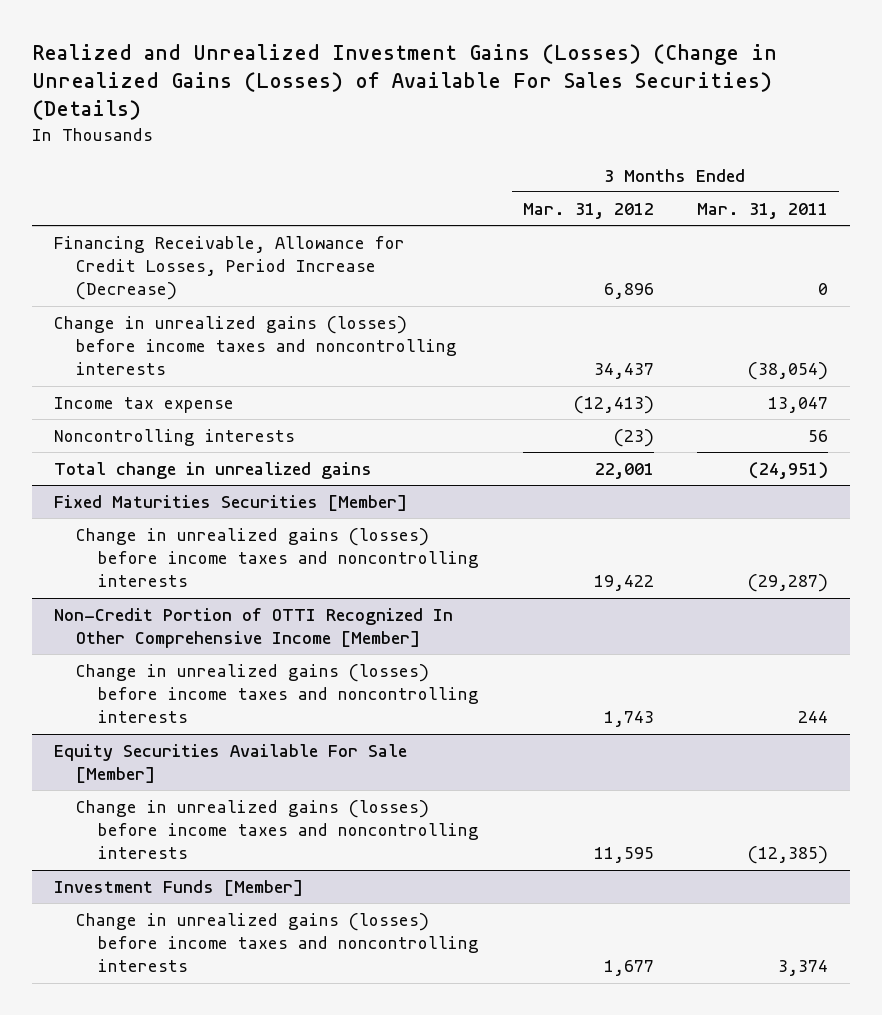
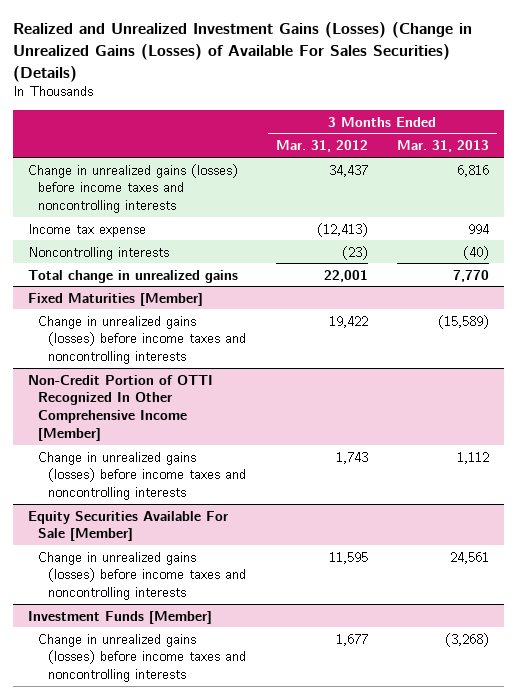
[697,202,829,219] Mar. 31, 2011 -> none
none -> [397,140,490,153] Mar. 31, 2013
[53,235,405,301] Financing Receivable, Allowance for Credit Losses, Period Increase (Decrease) -> none
[53,494,407,511] Fixed Maturities Securities [Member] -> [27,292,203,306] Fixed Maturities [Member]

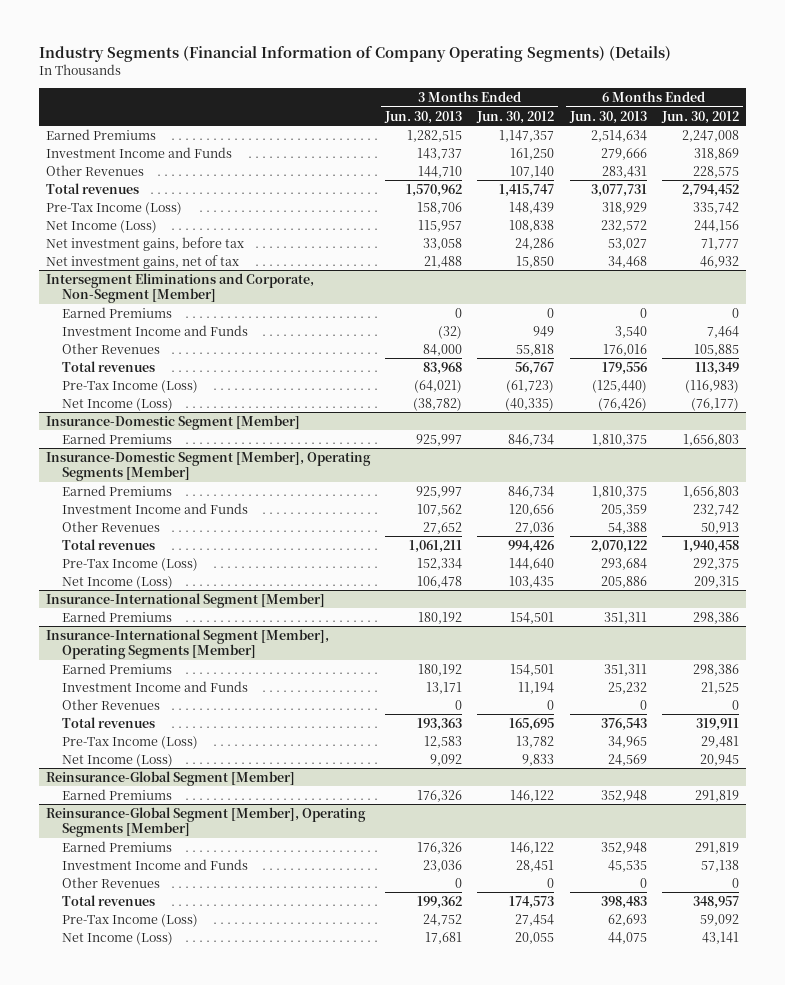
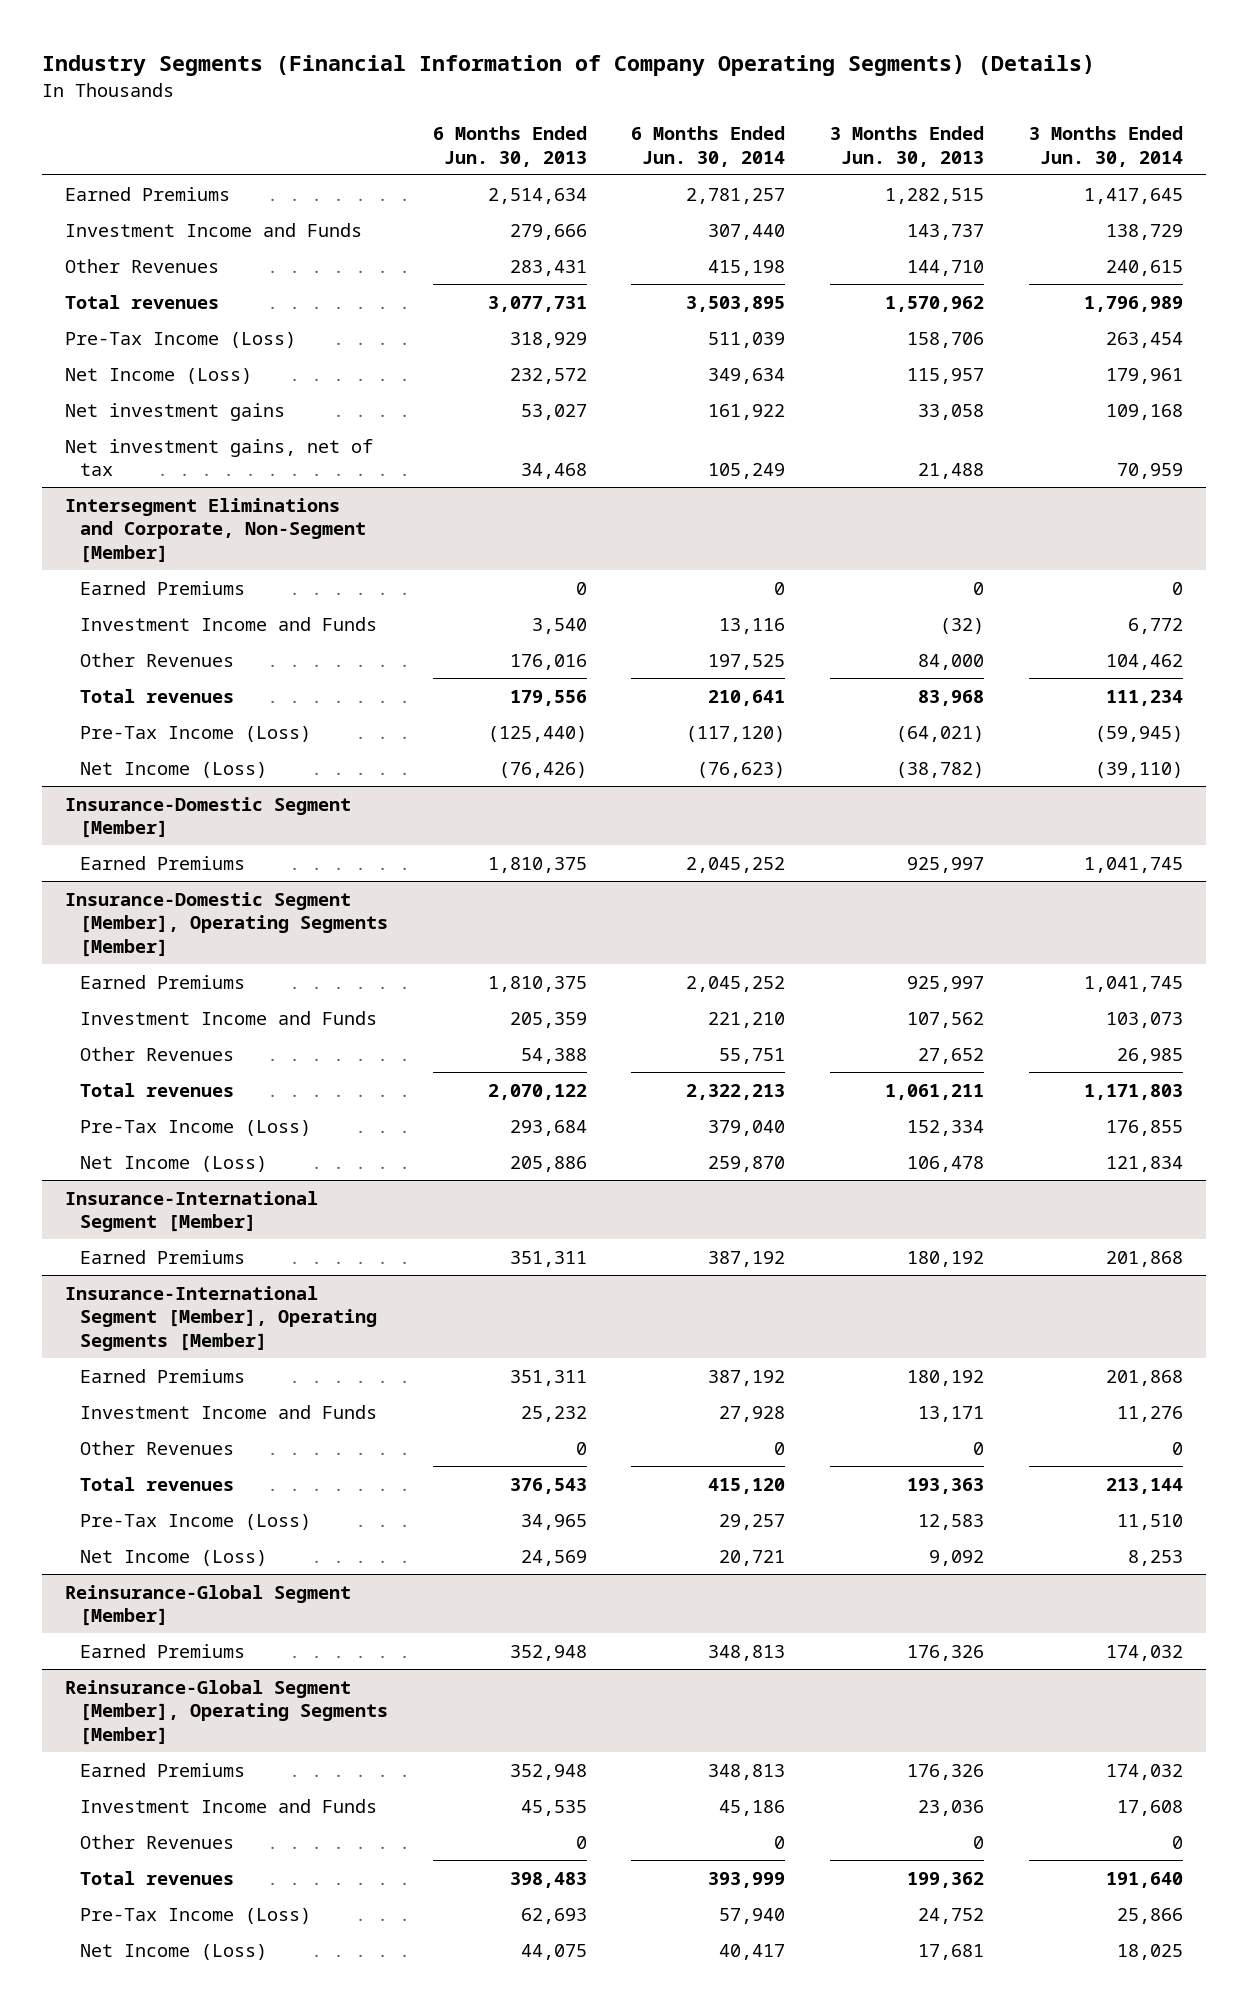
[476,110,555,124] Jun. 30, 2012 -> none
[660,110,739,124] Jun. 30, 2012 -> none
none -> [631,126,786,167] 6 Months Ended Jun. 30, 2014
none -> [1029,126,1184,167] 3 Months Ended Jun. 30, 2014
[46,236,245,251] Net investment gains, before tax -> [64,402,285,421] Net investment gains

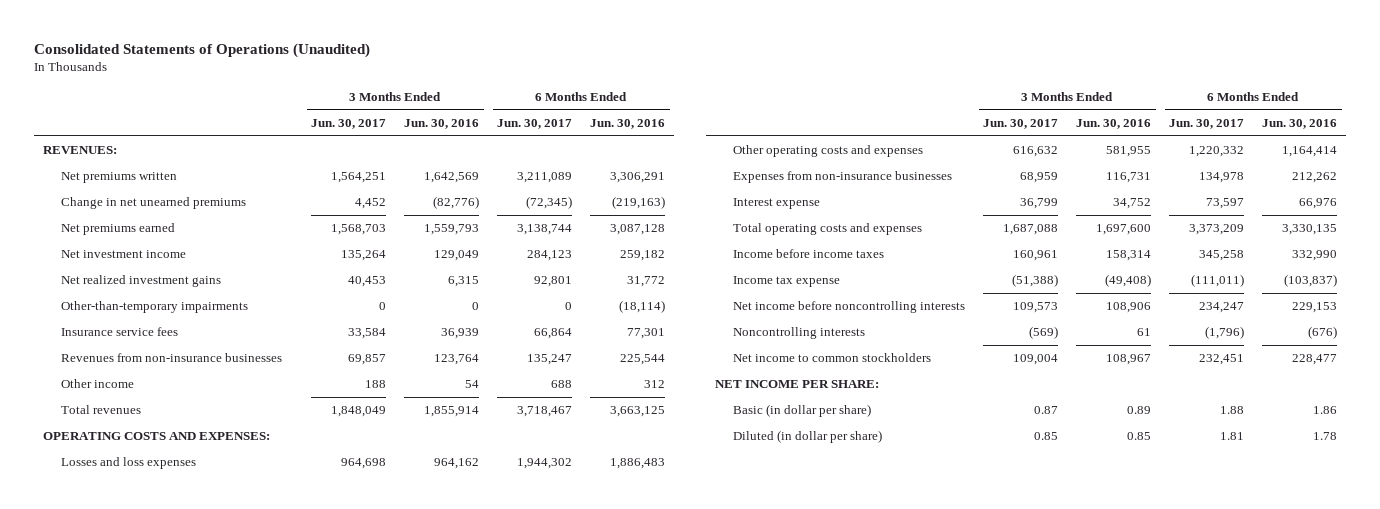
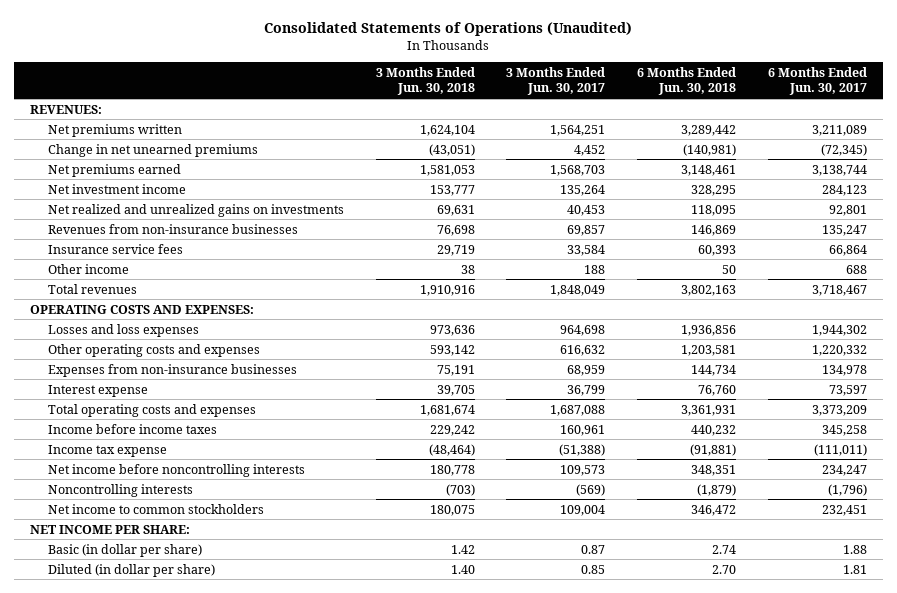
[404,118,480,129] Jun. 30, 2016 -> none
[590,118,666,129] Jun. 30, 2016 -> none
none -> [375,66,475,96] 3 Months Ended Jun. 30, 2018
none -> [637,66,737,96] 6 Months Ended Jun. 30, 2018
[61,301,249,314] Other-than-temporary impairments -> none
[61,275,222,288] Net realized investment gains -> [48,203,345,217] Net realized and unrealized gains on investments
[61,327,179,337] Insurance service fees -> [48,243,184,254] Insurance service fees

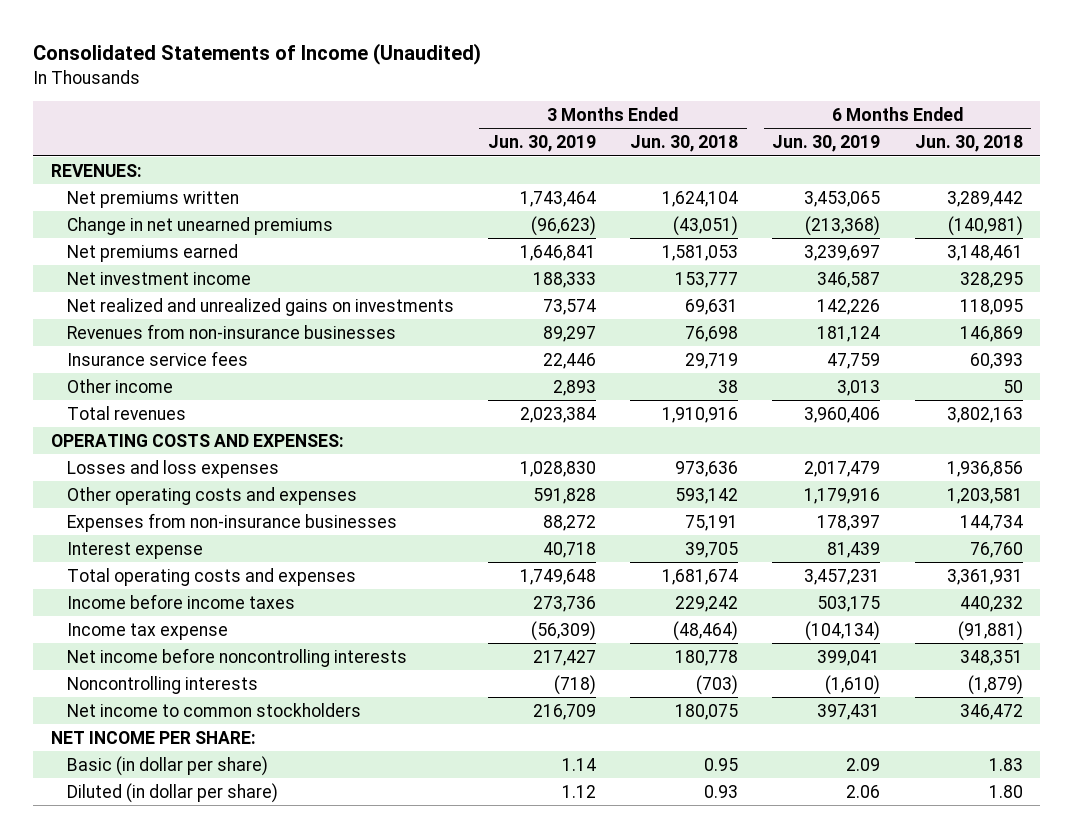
[264,22,633,37] Consolidated Statements of Operations (Unaudited) -> [33,43,482,66] Consolidated Statements of Income (Unaudited)
[506,66,606,96] 3 Months Ended Jun. 30, 2017 -> none
[767,66,867,96] 6 Months Ended Jun. 30, 2017 -> none
none -> [487,135,596,153] Jun. 30, 2019
none -> [772,135,881,153] Jun. 30, 2019
[450,544,475,554] 1.42 -> [704,757,739,771] 0.95
[712,544,737,554] 2.74 -> [988,757,1023,771] 1.83
[450,564,475,574] 1.40 -> [704,784,739,798] 0.93
[712,564,737,574] 2.70 -> [988,784,1023,798] 1.80

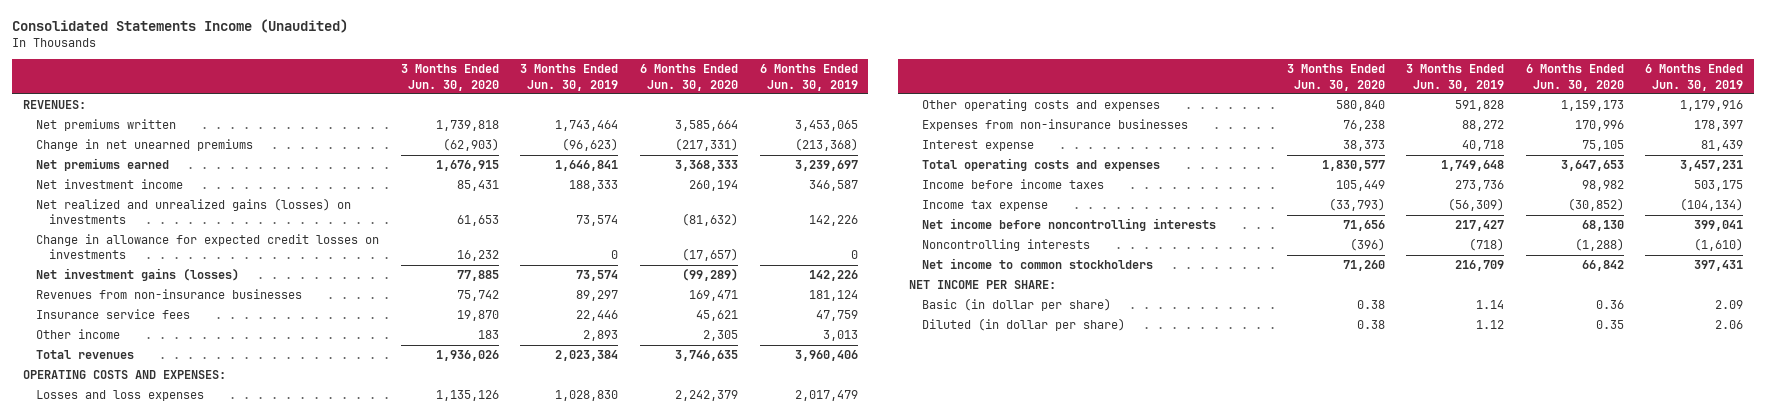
[33,43,482,66] Consolidated Statements of Income (Unaudited) -> [12,19,349,34] Consolidated Statements Income (Unaudited)
[630,135,739,153] Jun. 30, 2018 -> none
[914,135,1023,153] Jun. 30, 2018 -> none
none -> [400,64,499,91] 3 Months Ended Jun. 30, 2020
none -> [639,64,738,91] 6 Months Ended Jun. 30, 2020
[66,297,454,316] Net realized and unrealized gains on investments -> [36,198,352,225] Net realized and unrealized gains (losses) on investments
none -> [36,234,380,260] Change in allowance for expected credit losses on investments
none -> [36,268,240,282] Net investment gains (losses)

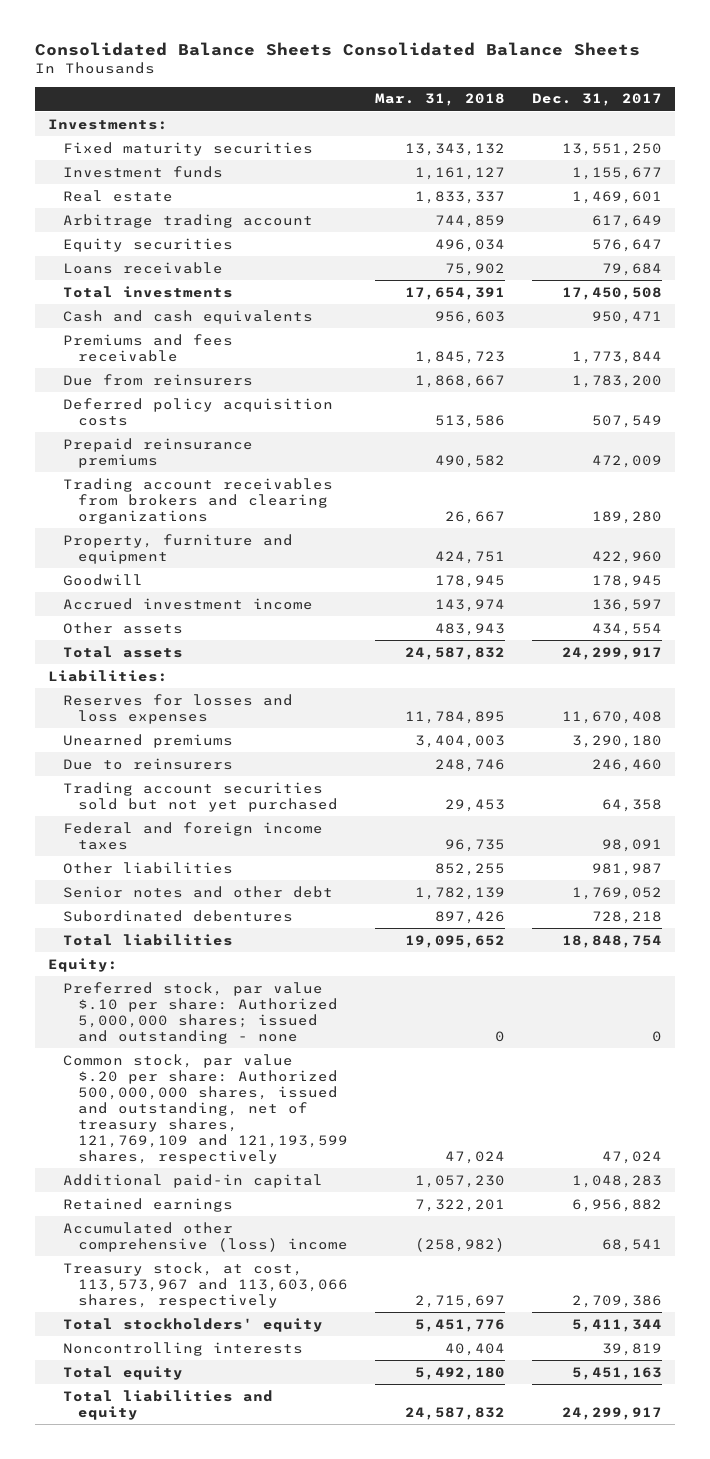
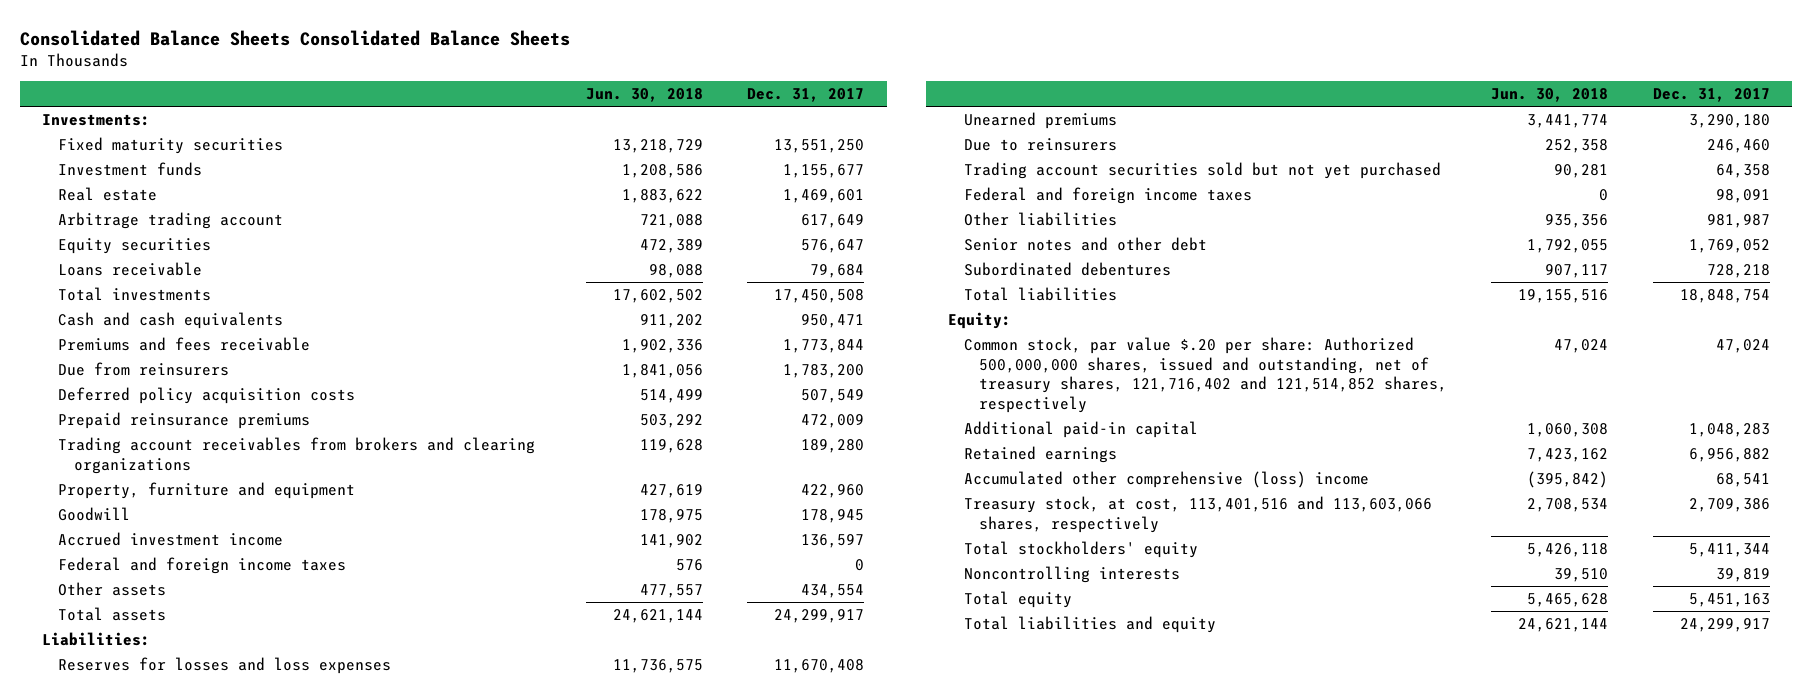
[374,93,505,107] Mar. 31, 2018 -> none
none -> [586,88,704,103] Jun. 30, 2018
none -> [58,556,347,574] Federal and foreign income taxes
[62,981,338,1044] Preferred stock, par value $.10 per share: Authorized 5,000,000 shares; issued and outstanding - none -> none
[62,1053,348,1165] Common stock, par value $.20 per share: Authorized 500,000,000 shares, issued and outstanding, net of treasury shares, 121,769,109 and 121,193,599 shares, respectively -> [963,336,1448,413] Common stock, par value $.20 per share: Authorized 500,000,000 shares, issued and outstanding, net of treasury shares, 121,716,402 and 121,514,852 shares, respectively
[62,1261,348,1308] Treasury stock, at cost, 113,573,967 and 113,603,066 shares, respectively -> [963,495,1432,533] Treasury stock, at cost, 113,401,516 and 113,603,066 shares, respectively

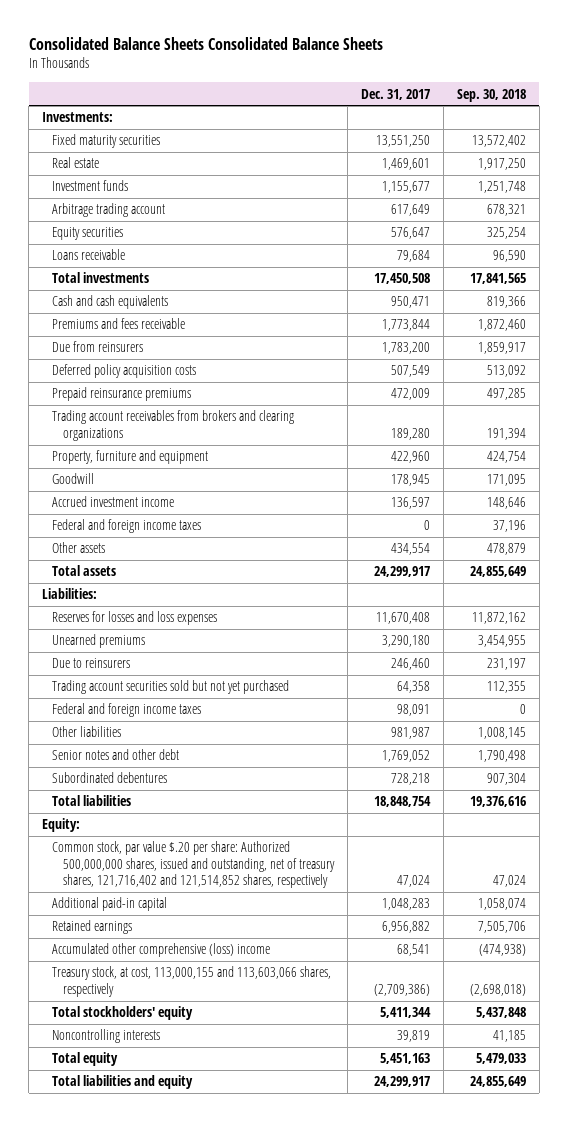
[586,88,704,103] Jun. 30, 2018 -> none
none -> [456,88,526,102] Sep. 30, 2018
[58,161,203,176] Investment funds -> [52,180,129,192] Investment funds
[963,495,1432,533] Treasury stock, at cost, 113,401,516 and 113,603,066 shares, respectively -> [52,966,332,997] Treasury stock, at cost, 113,000,155 and 113,603,066 shares, respectively
[1688,497,1770,512] 2,709,386 -> [373,983,430,996] (2,709,386)

